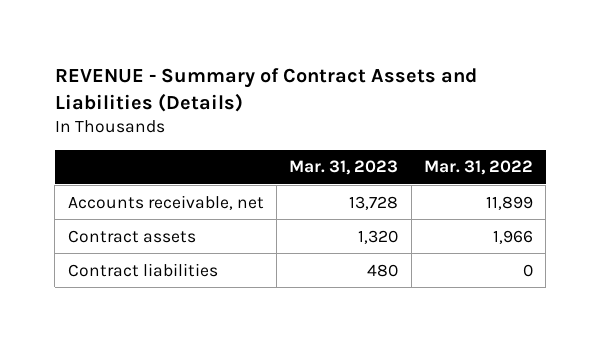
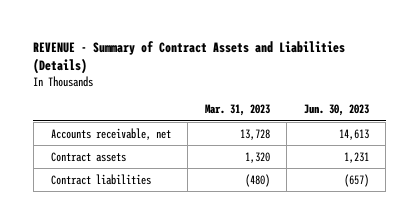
[424,160,534,176] Mar. 31, 2022 -> none
none -> [303,104,369,117] Jun. 30, 2023
[367,263,399,277] 480 -> [244,173,270,187] (480)

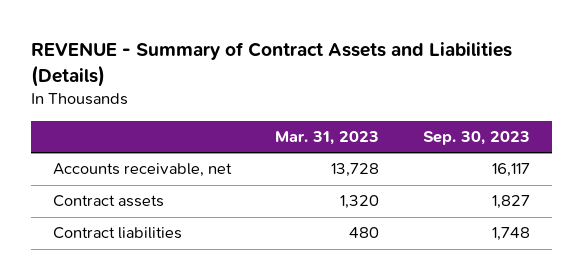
[303,104,369,117] Jun. 30, 2023 -> none
none -> [423,131,531,146] Sep. 30, 2023
[244,173,270,187] (480) -> [349,227,380,239] 480

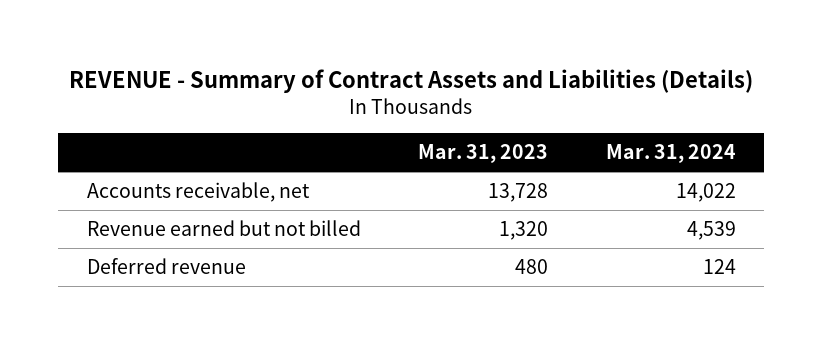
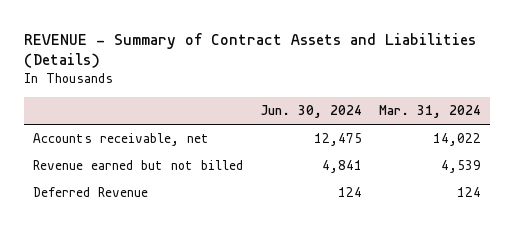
[418,144,549,164] Mar. 31, 2023 -> none
none -> [260,104,362,118] Jun. 30, 2024
[86,258,246,275] Deferred revenue -> [33,187,149,198] Deferred Revenue

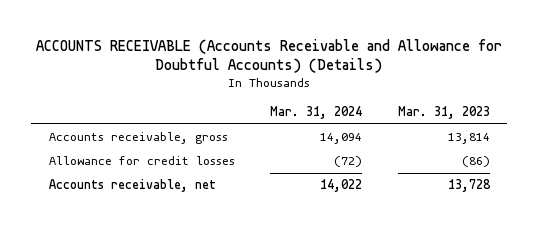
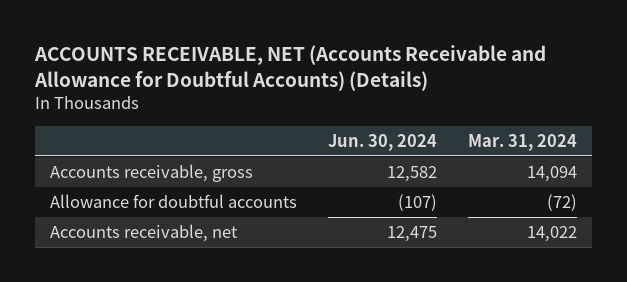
[36,38,503,74] ACCOUNTS RECEIVABLE (Accounts Receivable and Allowance for Doubtful Accounts) (Details) -> [34,44,547,91] ACCOUNTS RECEIVABLE, NET (Accounts Receivable and Allowance for Doubtful Accounts) (Details)
[397,106,490,120] Mar. 31, 2023 -> none
none -> [328,133,438,151] Jun. 30, 2024
[48,156,235,166] Allowance for credit losses -> [50,194,298,209] Allowance for doubtful accounts

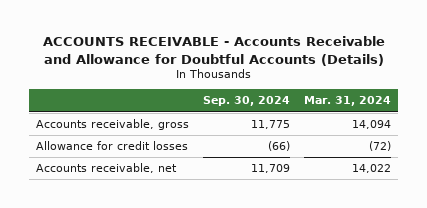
[34,44,547,91] ACCOUNTS RECEIVABLE, NET (Accounts Receivable and Allowance for Doubtful Accounts) (Details) -> [42,36,385,66] ACCOUNTS RECEIVABLE - Accounts Receivable and Allowance for Doubtful Accounts (Details)
[328,133,438,151] Jun. 30, 2024 -> none
none -> [203,96,291,107] Sep. 30, 2024
[50,194,298,209] Allowance for doubtful accounts -> [36,141,189,151] Allowance for credit losses

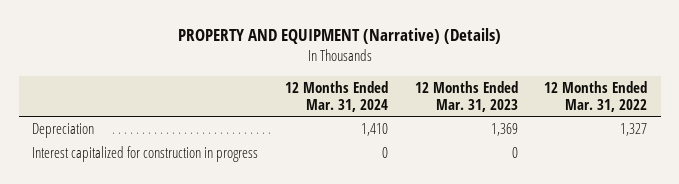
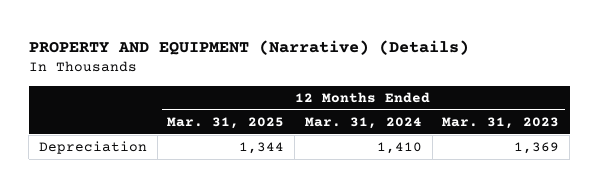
[544,80,648,112] 12 Months Ended Mar. 31, 2022 -> none
none -> [167,117,285,130] Mar. 31, 2025
[32,146,259,163] Interest capitalized for construction in progress -> none

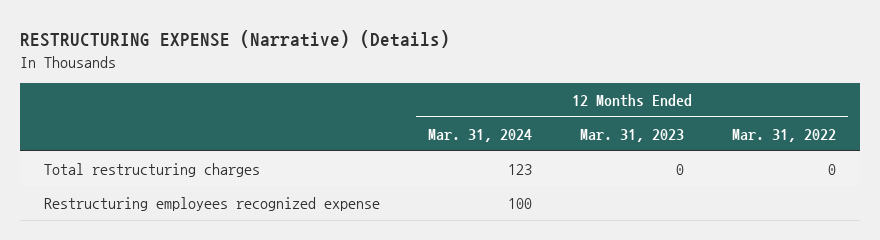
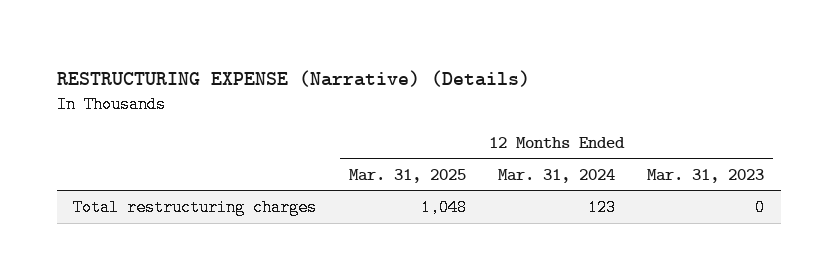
[732,129,837,143] Mar. 31, 2022 -> none
none -> [348,169,466,184] Mar. 31, 2025
[44,197,381,212] Restructuring employees recognized expense -> none

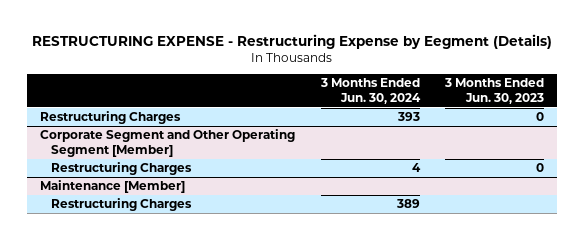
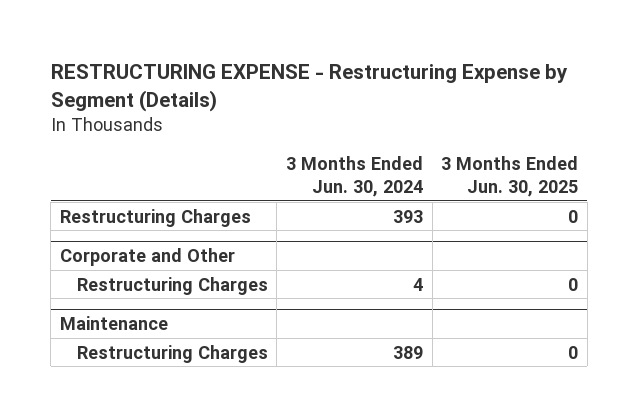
[32,33,553,49] RESTRUCTURING EXPENSE - Restructuring Expense by Eegment (Details) -> [50,63,568,112] RESTRUCTURING EXPENSE - Restructuring Expense by Segment (Details)
[444,77,545,104] 3 Months Ended Jun. 30, 2023 -> none
none -> [441,155,579,197] 3 Months Ended Jun. 30, 2025
[40,129,296,157] Corporate Segment and Other Operating Segment [Member] -> [59,248,235,267] Corporate and Other
[40,180,186,194] Maintenance [Member] -> [59,316,168,331] Maintenance

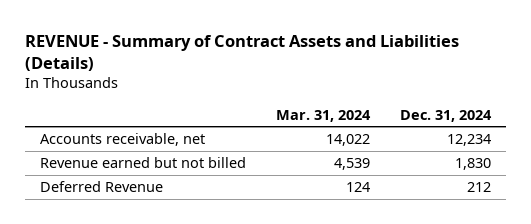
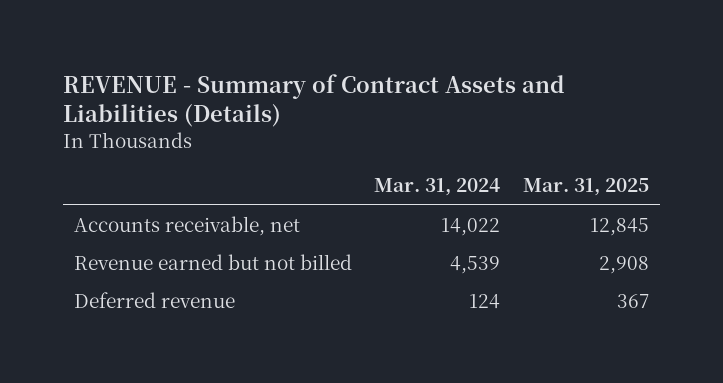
[400,109,493,122] Dec. 31, 2024 -> none
none -> [522,178,649,197] Mar. 31, 2025
[39,180,163,192] Deferred Revenue -> [74,291,236,308] Deferred revenue

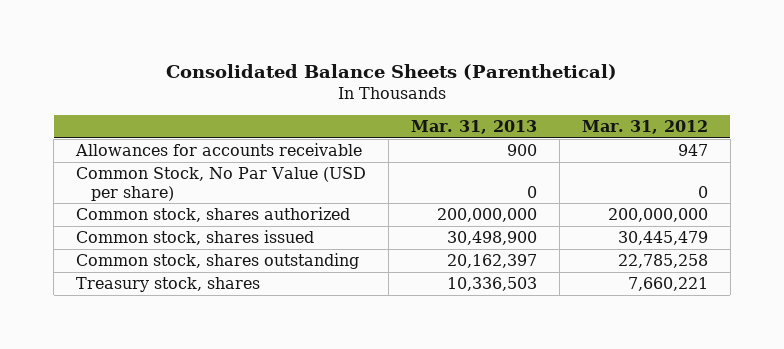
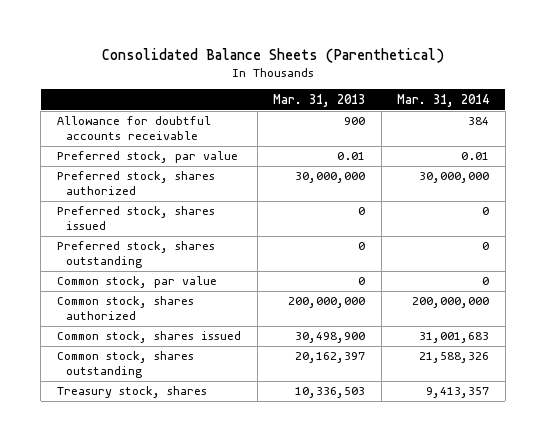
[581,120,708,135] Mar. 31, 2012 -> none
none -> [397,93,490,107] Mar. 31, 2014
[75,143,363,157] Allowances for accounts receivable -> [56,116,211,140] Allowance for doubtful accounts receivable
none -> [56,151,238,164] Preferred stock, par value
none -> [56,171,215,195] Preferred stock, shares authorized
none -> [56,206,215,230] Preferred stock, shares issued
none -> [56,241,215,268] Preferred stock, shares outstanding
[76,167,367,201] Common Stock, No Par Value (USD per share) -> [56,276,217,289] Common stock, par value

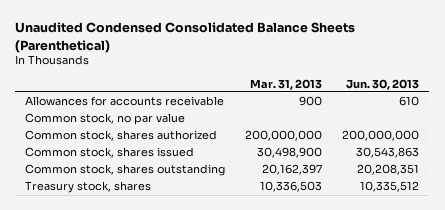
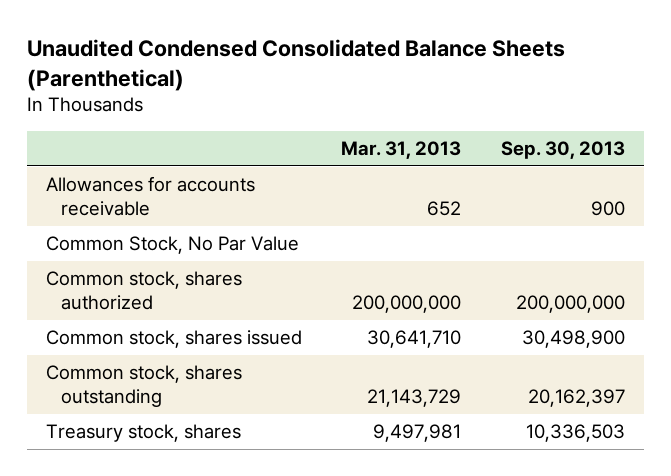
[346,78,420,90] Jun. 30, 2013 -> none
none -> [500,140,625,159] Sep. 30, 2013
[299,96,323,107] 900 -> [427,200,462,216] 652
[25,113,186,126] Common stock, no par value -> [46,236,300,255] Common Stock, No Par Value
[257,147,323,159] 30,498,900 -> [367,330,462,349] 30,641,710
[262,164,323,176] 20,162,397 -> [367,388,462,407] 21,143,729
[260,181,323,193] 10,336,503 -> [373,424,462,443] 9,497,981

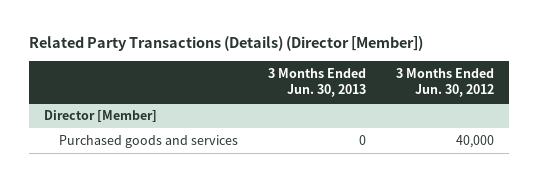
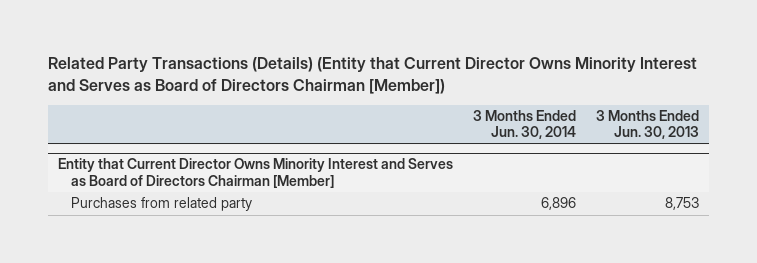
[28,36,423,52] Related Party Transactions (Details) (Director [Member]) -> [47,57,697,94] Related Party Transactions (Details) (Entity that Current Director Owns Minority Interest and Serves as Board of Directors Chairman [Member])
[395,68,494,98] 3 Months Ended Jun. 30, 2012 -> none
none -> [473,110,577,140] 3 Months Ended Jun. 30, 2014
[43,110,157,123] Director [Member] -> none
[59,135,239,149] Purchased goods and services -> none
none -> [57,158,453,188] Entity that Current Director Owns Minority Interest and Serves as Board of Directors Chairman [Member]
none -> [70,197,252,212] Purchases from related party

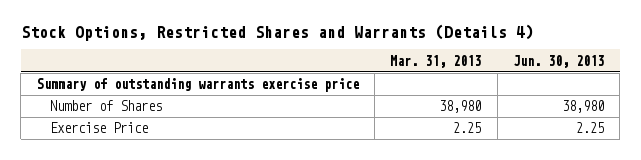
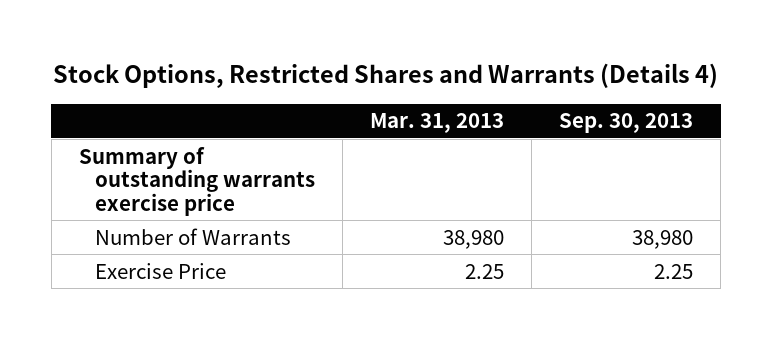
[513,54,605,68] Jun. 30, 2013 -> none
none -> [559,113,694,134] Sep. 30, 2013
[49,100,162,112] Number of Shares -> [95,227,292,245] Number of Warrants

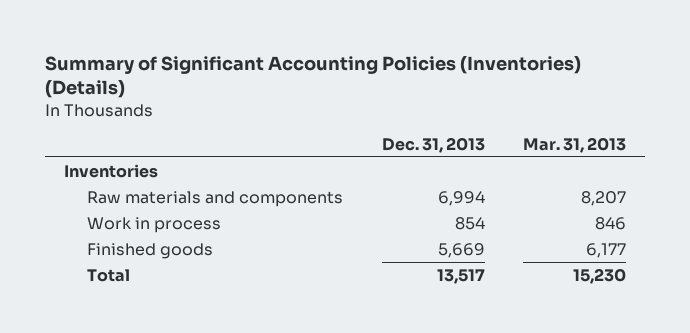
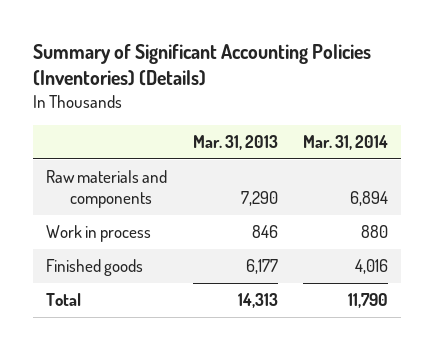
[381,136,485,153] Dec. 31, 2013 -> none
none -> [303,134,389,150] Mar. 31, 2014
[64,163,159,178] Inventories -> none
[580,190,626,206] 8,207 -> [240,190,278,206] 7,290
[572,267,626,284] 15,230 -> [237,293,278,309] 14,313

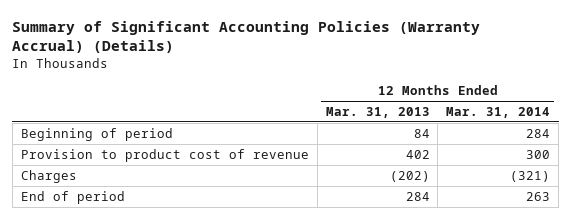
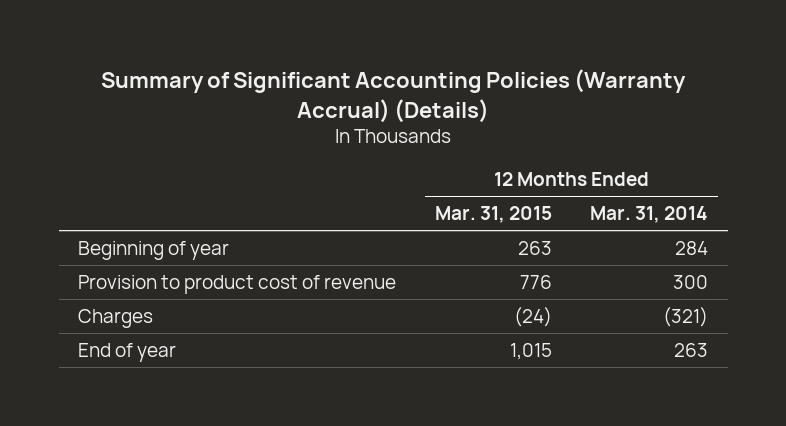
[325,107,430,119] Mar. 31, 2013 -> none
none -> [434,206,552,224] Mar. 31, 2015
[20,127,173,141] Beginning of period -> [78,240,230,260] Beginning of year
[20,190,125,204] End of period -> [78,342,177,362] End of year

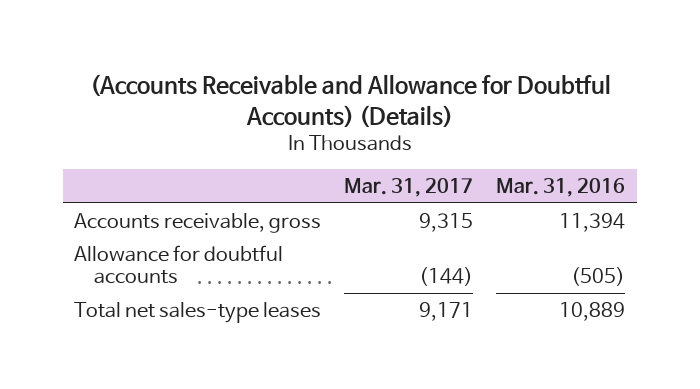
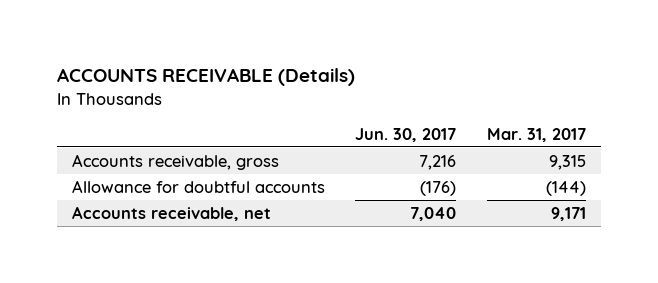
[89,74,611,128] (Accounts Receivable and Allowance for Doubtful Accounts) (Details) -> [56,68,355,87] ACCOUNTS RECEIVABLE (Details)
[496,177,626,197] Mar. 31, 2016 -> none
none -> [355,127,457,142] Jun. 30, 2017
[74,301,322,323] Total net sales-type leases -> [71,205,271,221] Accounts receivable, net

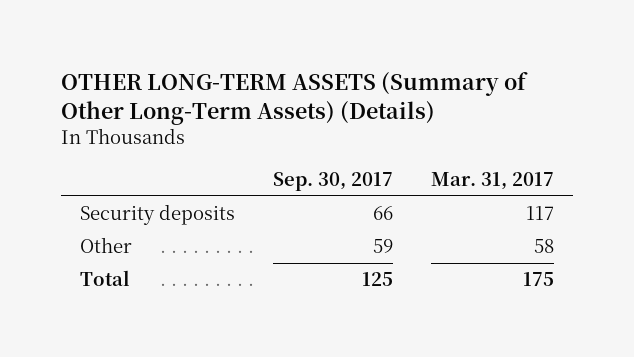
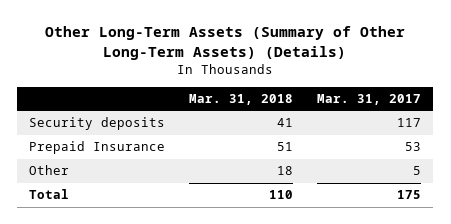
[60,71,528,125] OTHER LONG-TERM ASSETS (Summary of Other Long-Term Assets) (Details) -> [45,26,406,60] Other Long-Term Assets (Summary of Other Long-Term Assets) (Details)
[273,172,394,192] Sep. 30, 2017 -> none
none -> [189,94,294,106] Mar. 31, 2018
none -> [29,141,166,155] Prepaid Insurance
[534,239,555,254] 58 -> [413,166,422,176] 5

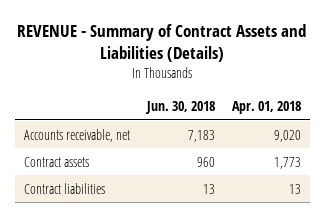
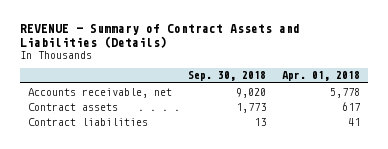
[144,101,215,115] Jun. 30, 2018 -> none
none -> [187,71,266,82] Sep. 30, 2018
[274,129,302,142] 9,020 -> [329,87,360,98] 5,778
[274,156,302,169] 1,773 -> [341,101,360,111] 617
[289,183,302,194] 13 -> [347,117,360,126] 41

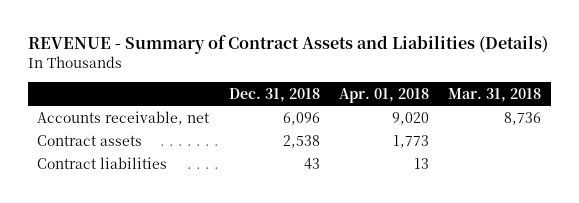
[187,71,266,82] Sep. 30, 2018 -> none
none -> [228,87,320,102] Dec. 31, 2018
none -> [448,87,542,102] Mar. 31, 2018
[329,87,360,98] 5,778 -> [391,111,429,125] 9,020
[341,101,360,111] 617 -> [392,134,429,148] 1,773
[347,117,360,126] 41 -> [413,157,429,169] 13

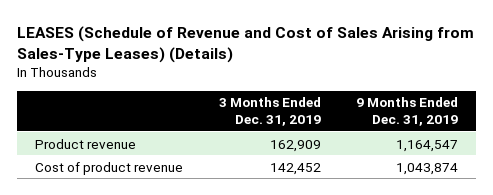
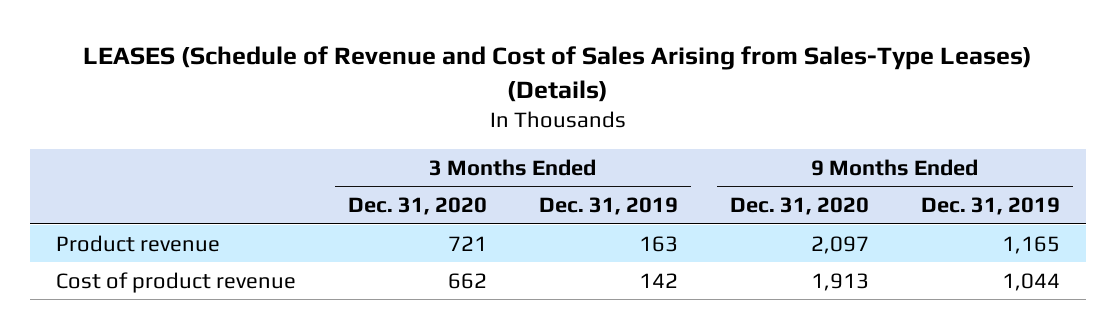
none -> [347,197,487,216] Dec. 31, 2020
none -> [729,197,869,216] Dec. 31, 2020
[269,139,321,152] 162,909 -> [638,235,678,252] 163
[396,139,459,152] 1,164,547 -> [1001,235,1060,254] 1,165
[269,162,321,175] 142,452 -> [638,272,678,288] 142
[396,162,459,175] 1,043,874 -> [1001,272,1060,291] 1,044

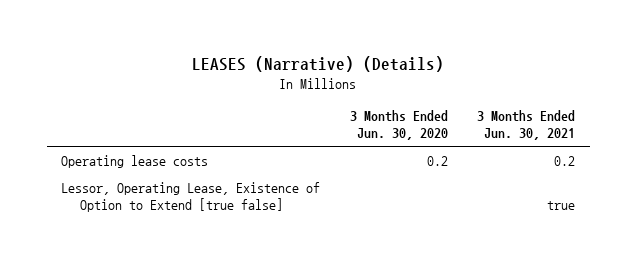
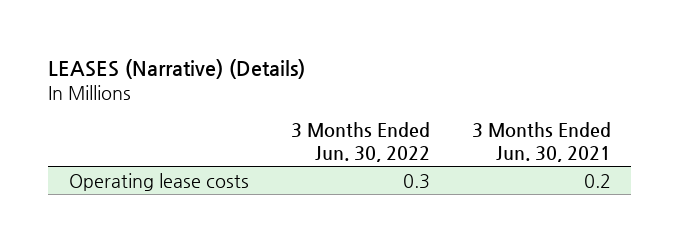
[349,109,448,141] 3 Months Ended Jun. 30, 2020 -> none
none -> [290,122,430,162] 3 Months Ended Jun. 30, 2022
[61,181,321,213] Lessor, Operating Lease, Existence of Option to Extend [true false] -> none

